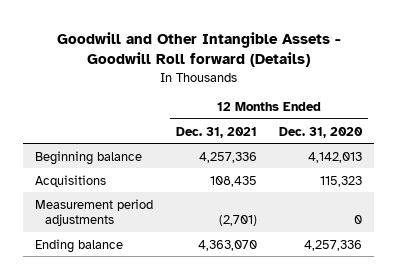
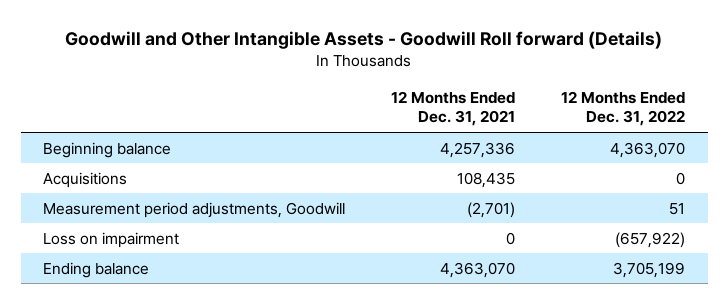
[279,126,364,138] Dec. 31, 2020 -> none
none -> [560,90,685,127] 12 Months Ended Dec. 31, 2022
[34,198,153,227] Measurement period adjustments -> [43,201,346,218] Measurement period adjustments, Goodwill
none -> [43,231,180,248] Loss on impairment

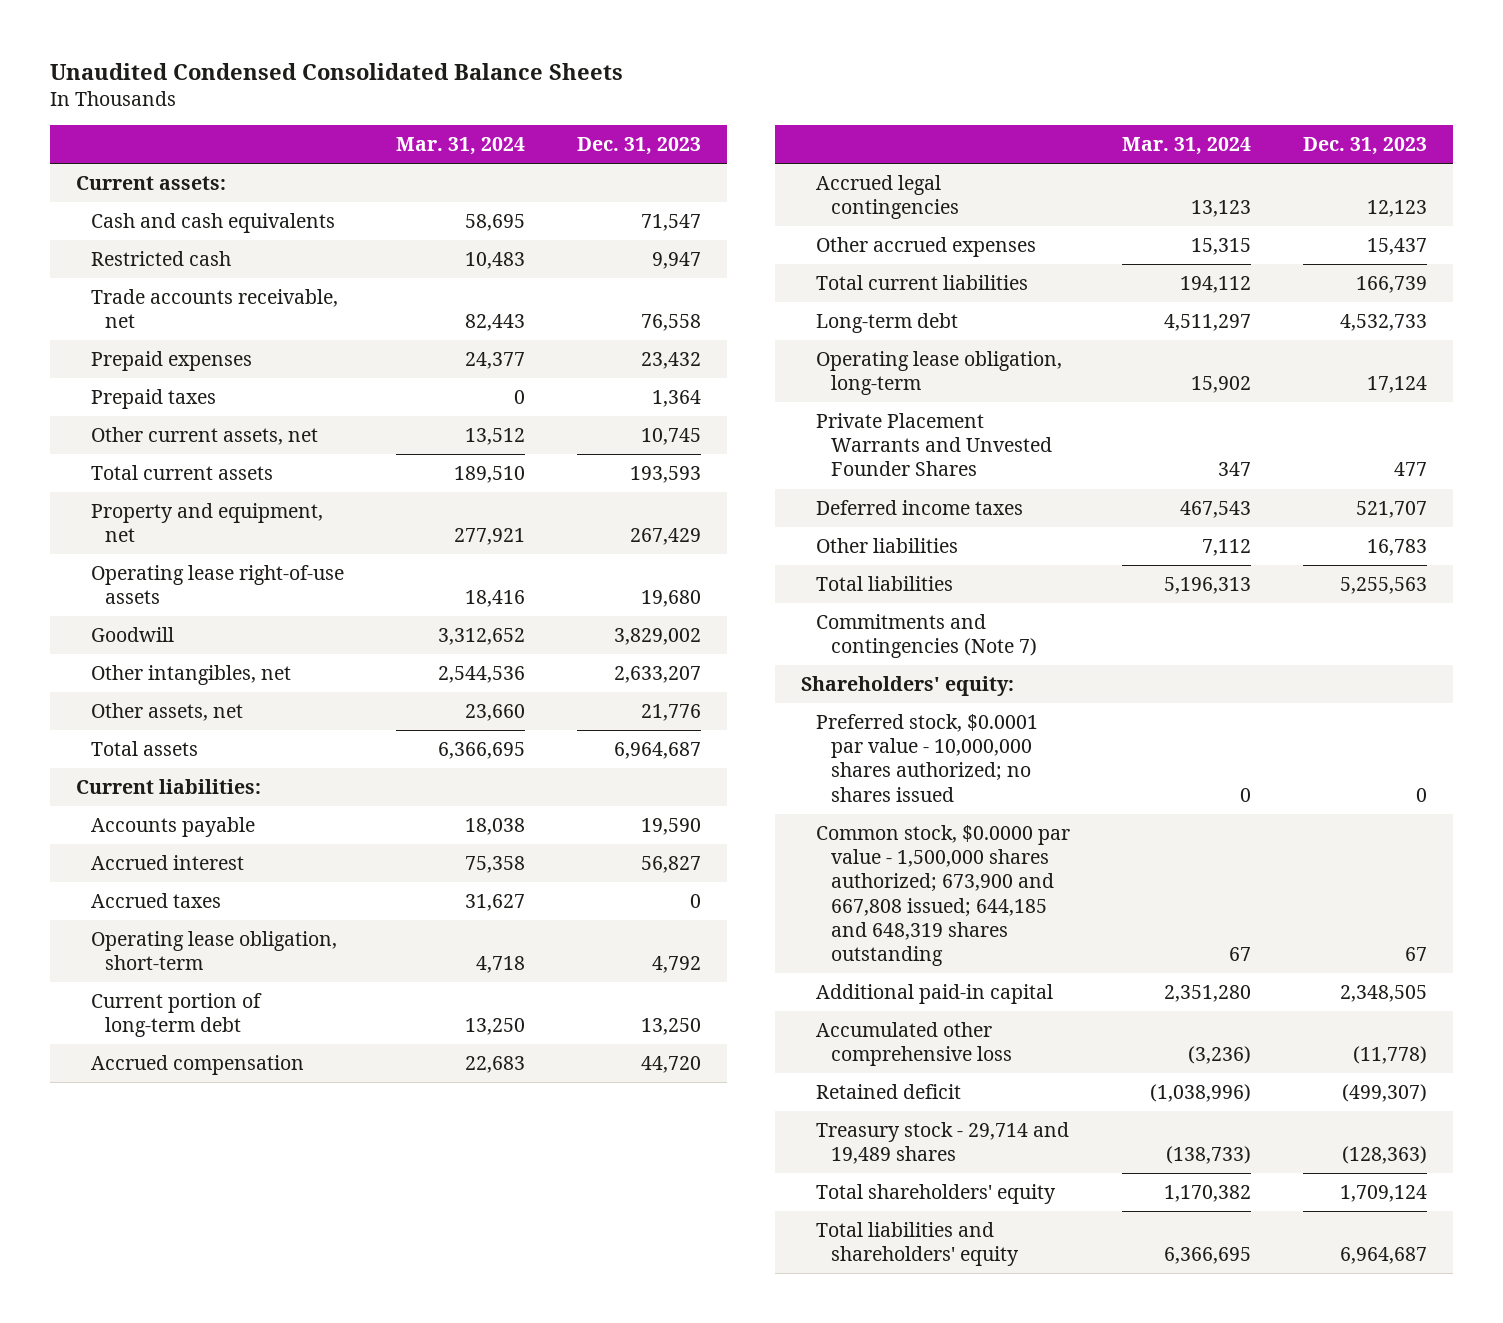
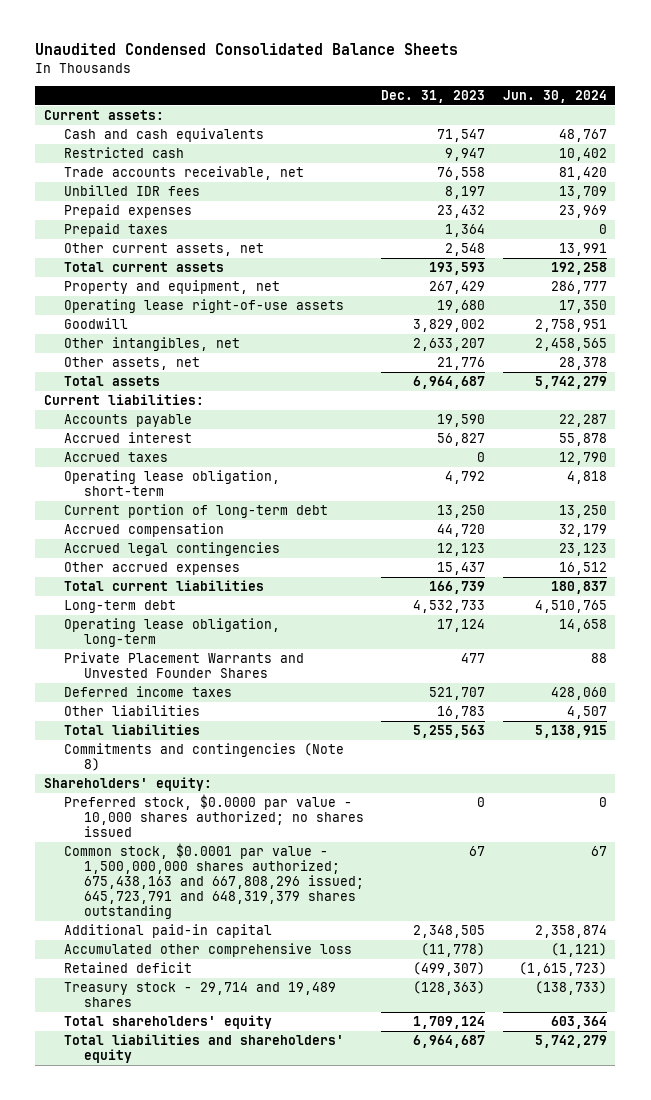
[396,137,526,156] Mar. 31, 2024 -> none
none -> [502,89,607,103] Jun. 30, 2024
none -> [63,185,200,197] Unbilled IDR fees
[641,428,702,446] 10,745 -> [445,243,486,257] 2,548
[816,614,1037,659] Commitments and contingencies (Note 7) -> [63,743,344,772] Commitments and contingencies (Note 8)
[816,714,1039,802] Preferred stock, $0.0001 par value - 10,000,000 shares authorized; no shares issued -> [63,794,364,838] Preferred stock, $0.0000 par value - 10,000 shares authorized; no shares issued
[816,825,1071,966] Common stock, $0.0000 par value - 1,500,000 shares authorized; 673,900 and 667,808 issued; 644,185 and 648,319 shares outstanding -> [63,843,364,920] Common stock, $0.0001 par value - 1,500,000,000 shares authorized; 675,438,163 and 667,808,296 issued; 645,723,791 and 648,319,379 shares outstanding

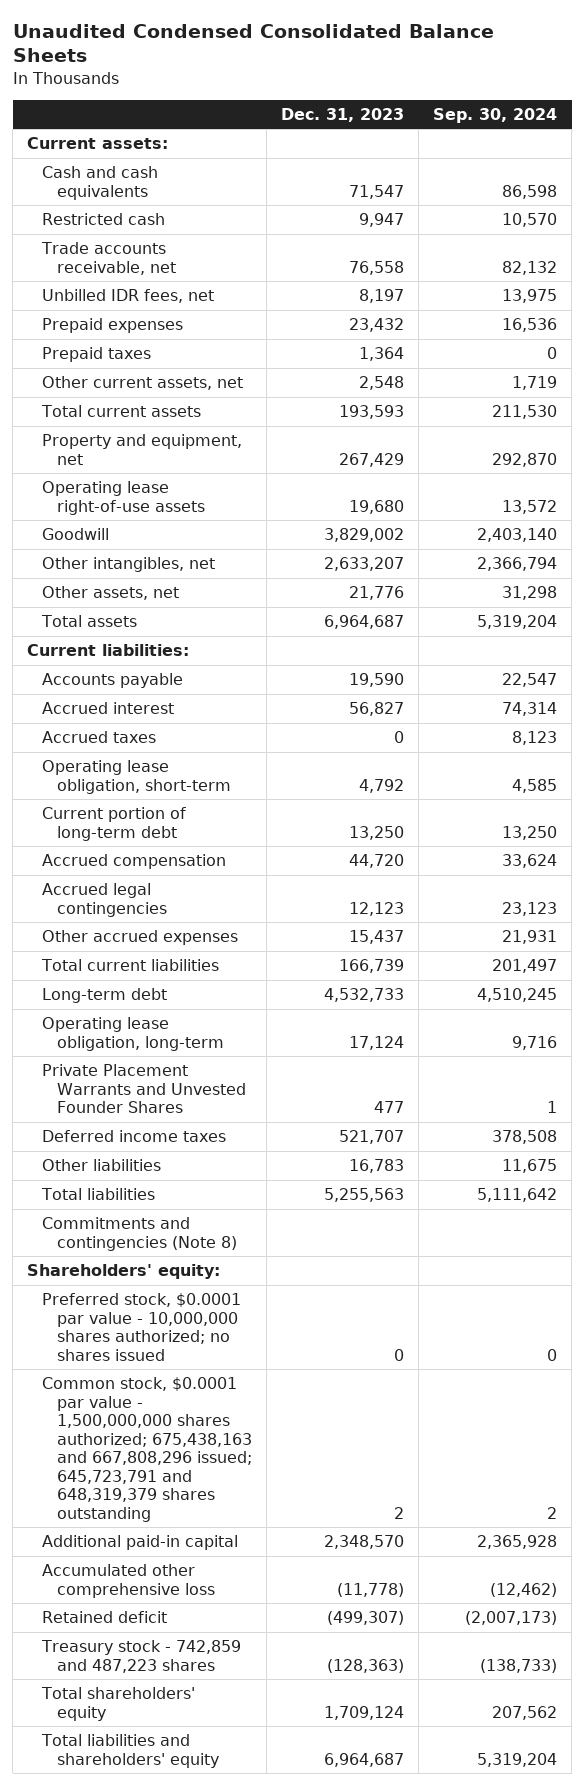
[502,89,607,103] Jun. 30, 2024 -> none
none -> [433,107,558,123] Sep. 30, 2024
[63,185,200,197] Unbilled IDR fees -> [42,289,215,304] Unbilled IDR fees, net
[63,794,364,838] Preferred stock, $0.0000 par value - 10,000 shares authorized; no shares issued -> [42,1293,242,1361] Preferred stock, $0.0001 par value - 10,000,000 shares authorized; no shares issued
[469,846,486,857] 67 -> [394,1506,405,1519] 2
[413,925,486,939] 2,348,505 -> [324,1535,405,1550] 2,348,570
[63,982,336,1008] Treasury stock - 29,714 and 19,489 shares -> [41,1640,242,1673] Treasury stock - 742,859 and 487,223 shares

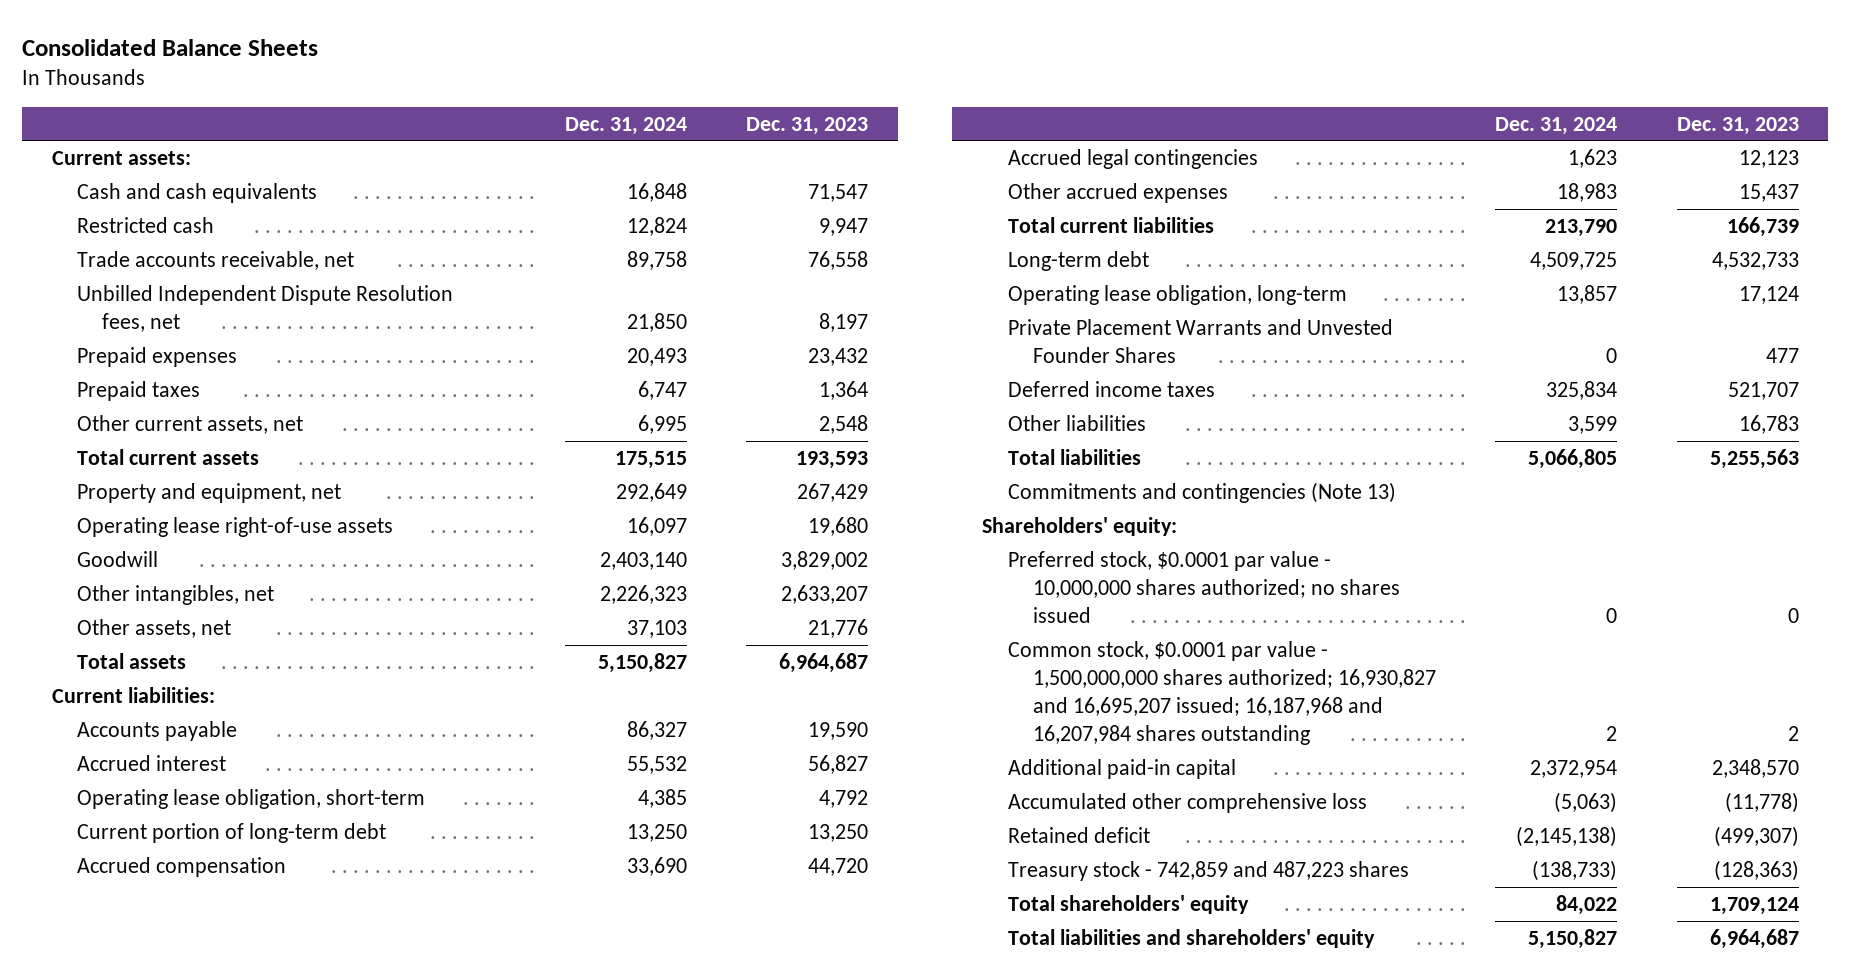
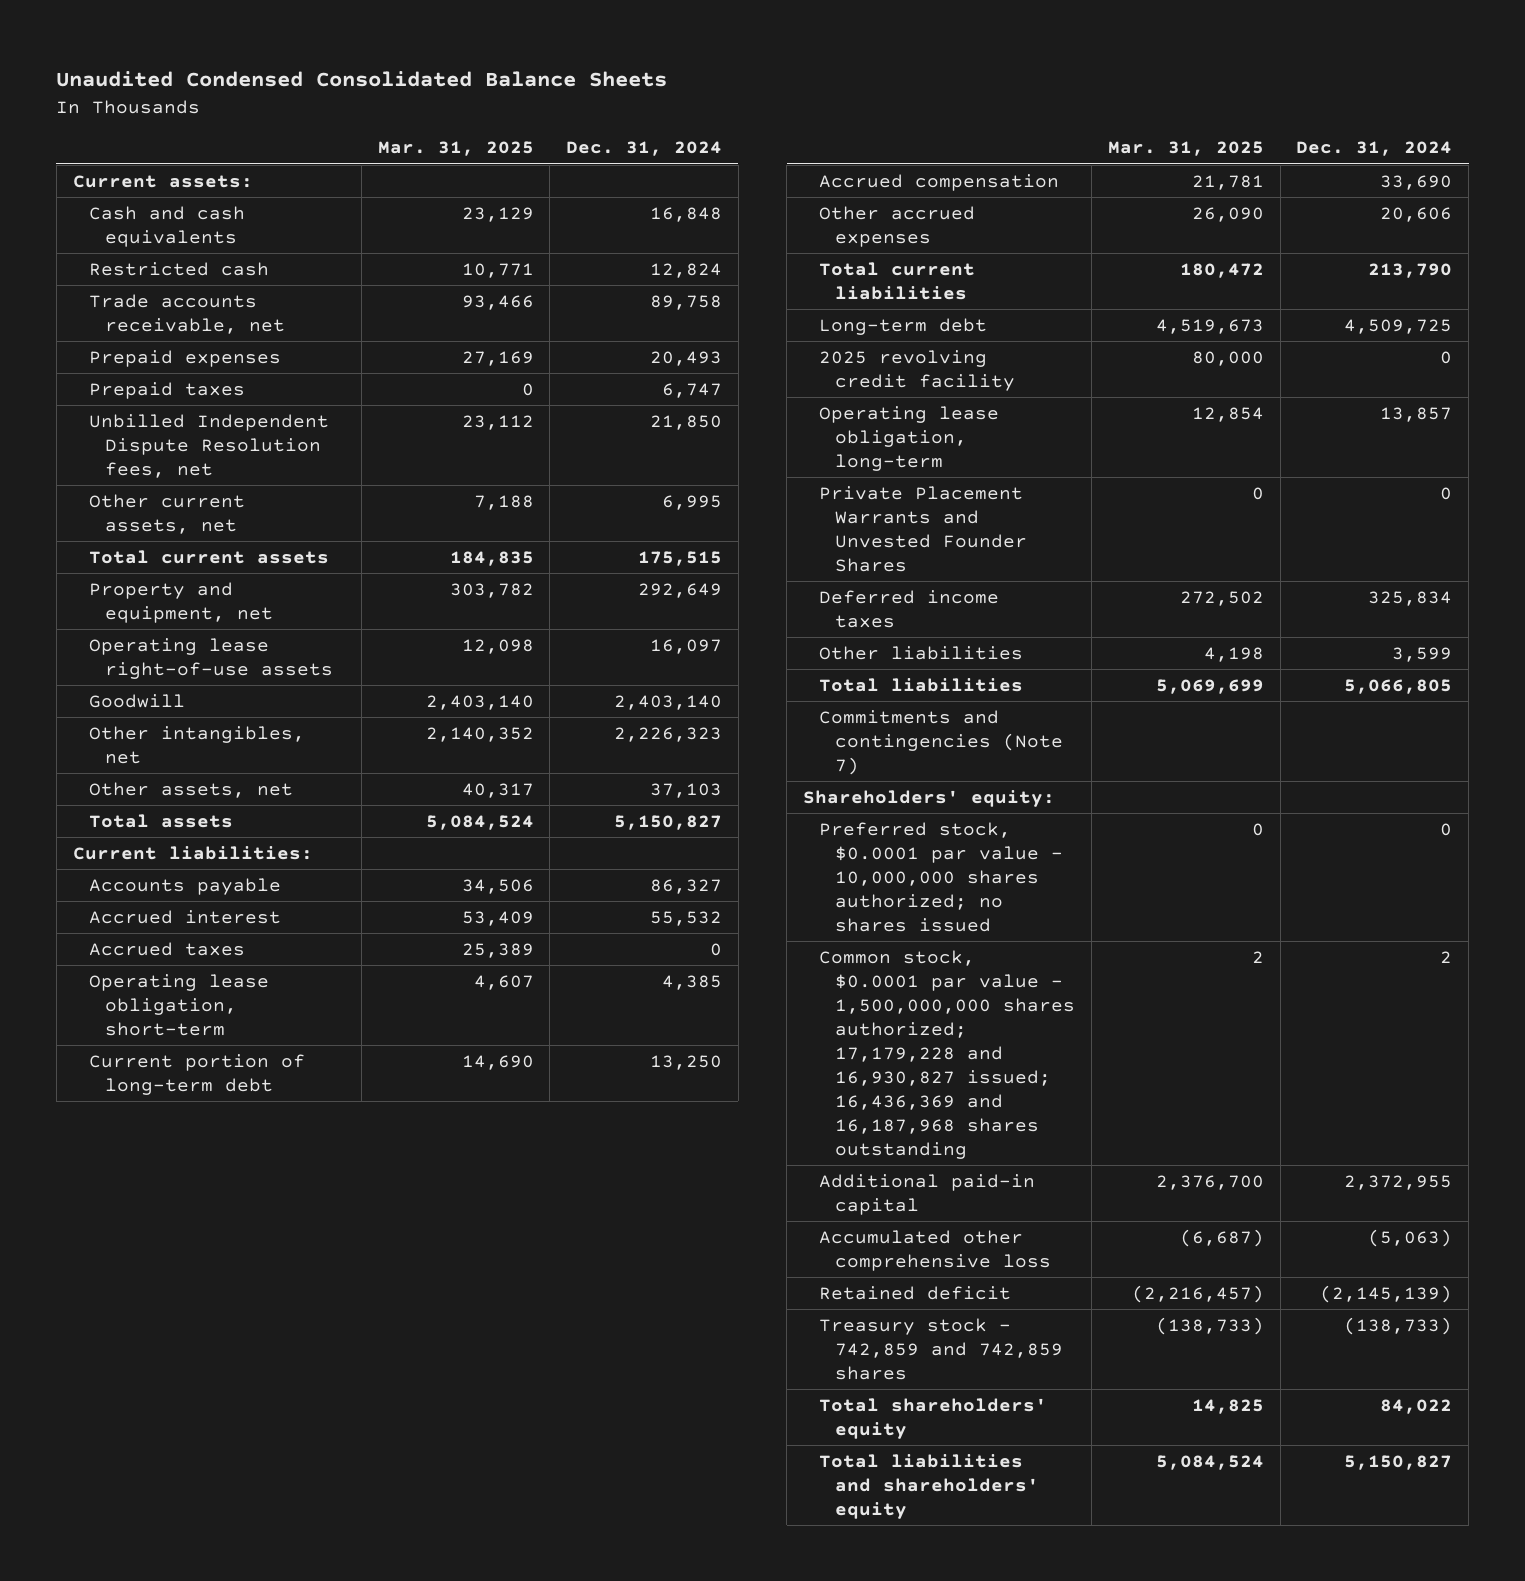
[21,38,318,56] Consolidated Balance Sheets -> [56,71,668,88] Unaudited Condensed Consolidated Balance Sheets
[746,116,869,135] Dec. 31, 2023 -> none
none -> [377,141,534,157] Mar. 31, 2025
[76,284,453,332] Unbilled Independent Dispute Resolution fees, net -> [88,413,329,478] Unbilled Independent Dispute Resolution fees, net
none -> [88,941,245,956] Accrued taxes
[1007,148,1258,169] Accrued legal contingencies -> none
[1557,182,1618,202] 18,983 -> [1380,206,1453,222] 20,606
none -> [819,349,1016,391] 2025 revolving credit facility
[1007,481,1396,503] Commitments and contingencies (Note 13) -> [819,709,1064,775] Commitments and contingencies (Note 7)
[1007,640,1436,746] Common stock, $0.0001 par value - 1,500,000,000 shares authorized; 16,930,827 and 16,695,207 issued; 16,187,968 and 16,207,984 shares outstanding -> [819,949,1076,1159] Common stock, $0.0001 par value - 1,500,000,000 shares authorized; 17,179,228 and 16,930,827 issued; 16,436,369 and 16,187,968 shares outstanding
[1530,759,1618,778] 2,372,954 -> [1344,1174,1453,1190] 2,372,955
[1516,825,1618,847] (2,145,138) -> [1320,1284,1453,1303] (2,145,139)
[1007,860,1409,881] Treasury stock - 742,859 and 487,223 shares -> [819,1317,1064,1380] Treasury stock - 742,859 and 742,859 shares

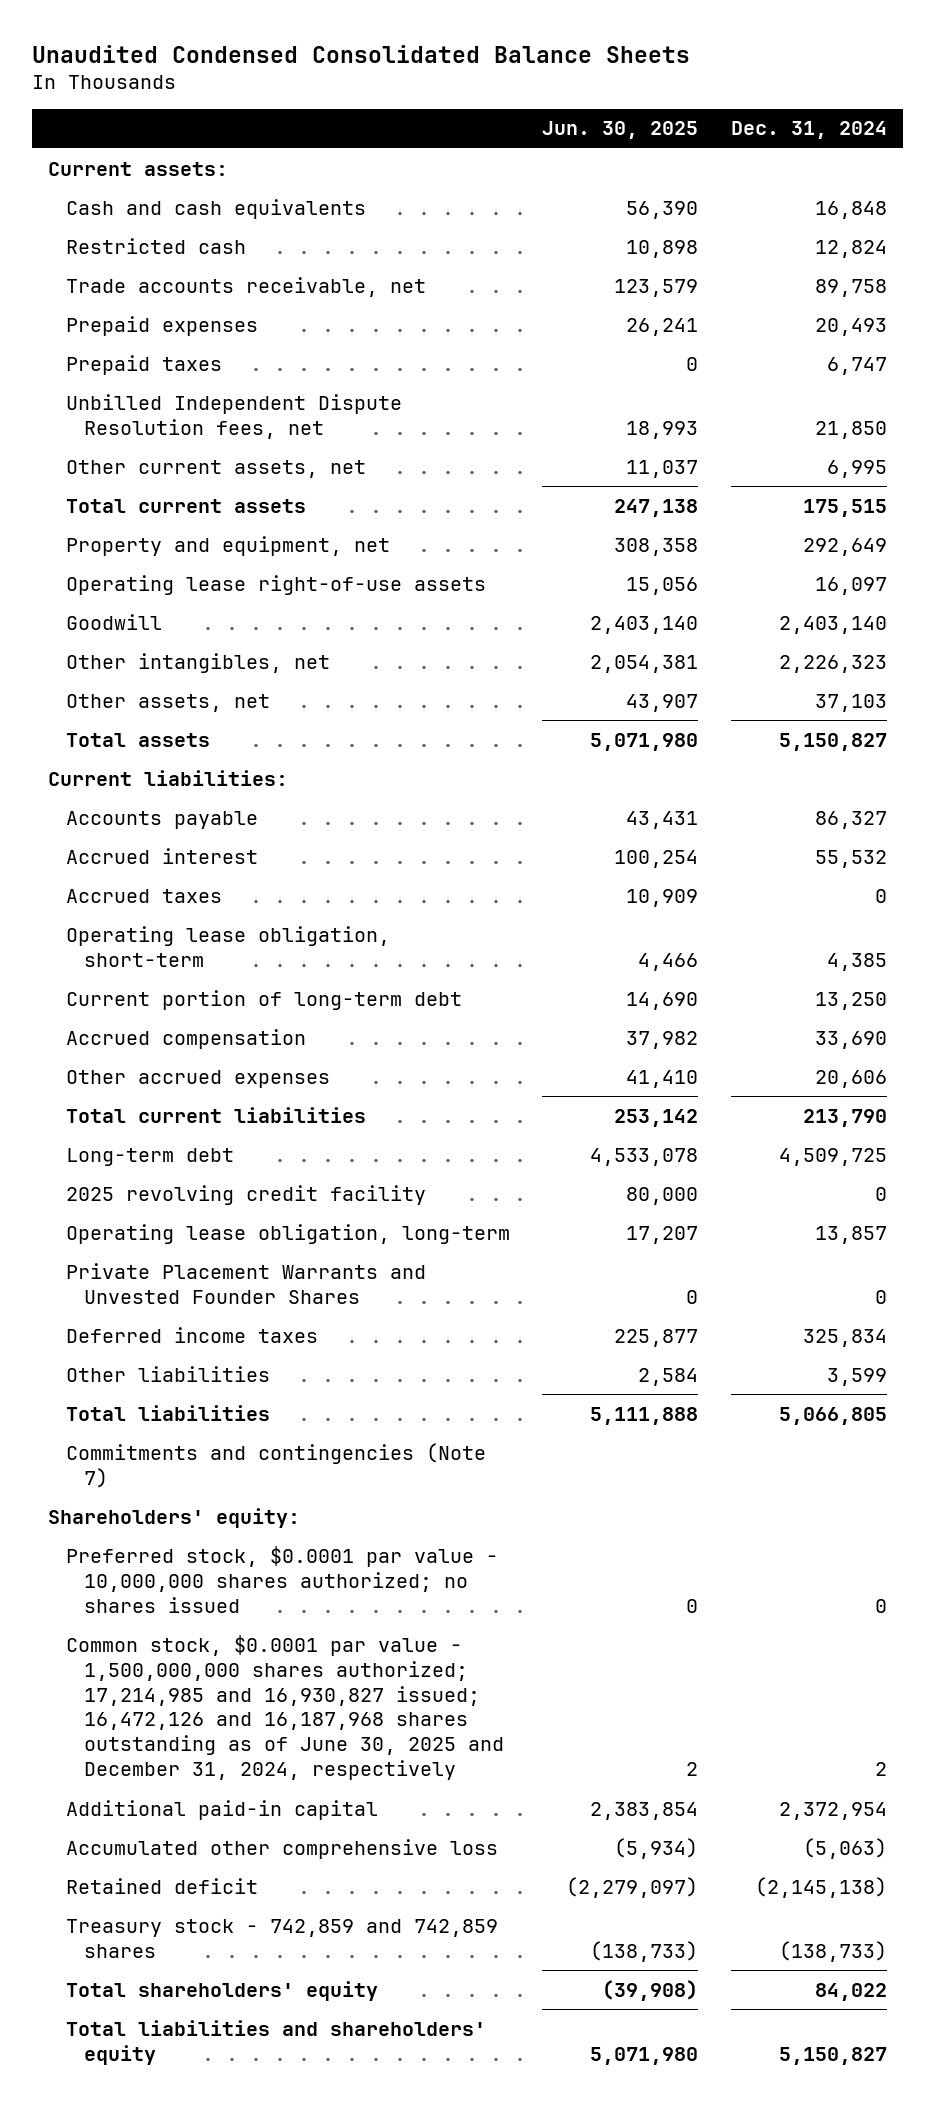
[377,141,534,157] Mar. 31, 2025 -> none
none -> [542,121,699,140] Jun. 30, 2025
[819,949,1076,1159] Common stock, $0.0001 par value - 1,500,000,000 shares authorized; 17,179,228 and 16,930,827 issued; 16,436,369 and 16,187,968 shares outstanding -> [66,1634,504,1781] Common stock, $0.0001 par value - 1,500,000,000 shares authorized; 17,214,985 and 16,930,827 issued; 16,472,126 and 16,187,968 shares outstanding as of June 30, 2025 and December 31, 2024, respectively
[1344,1174,1453,1190] 2,372,955 -> [778,1801,887,1820] 2,372,954
[1320,1284,1453,1303] (2,145,139) -> [754,1876,887,1898] (2,145,138)

